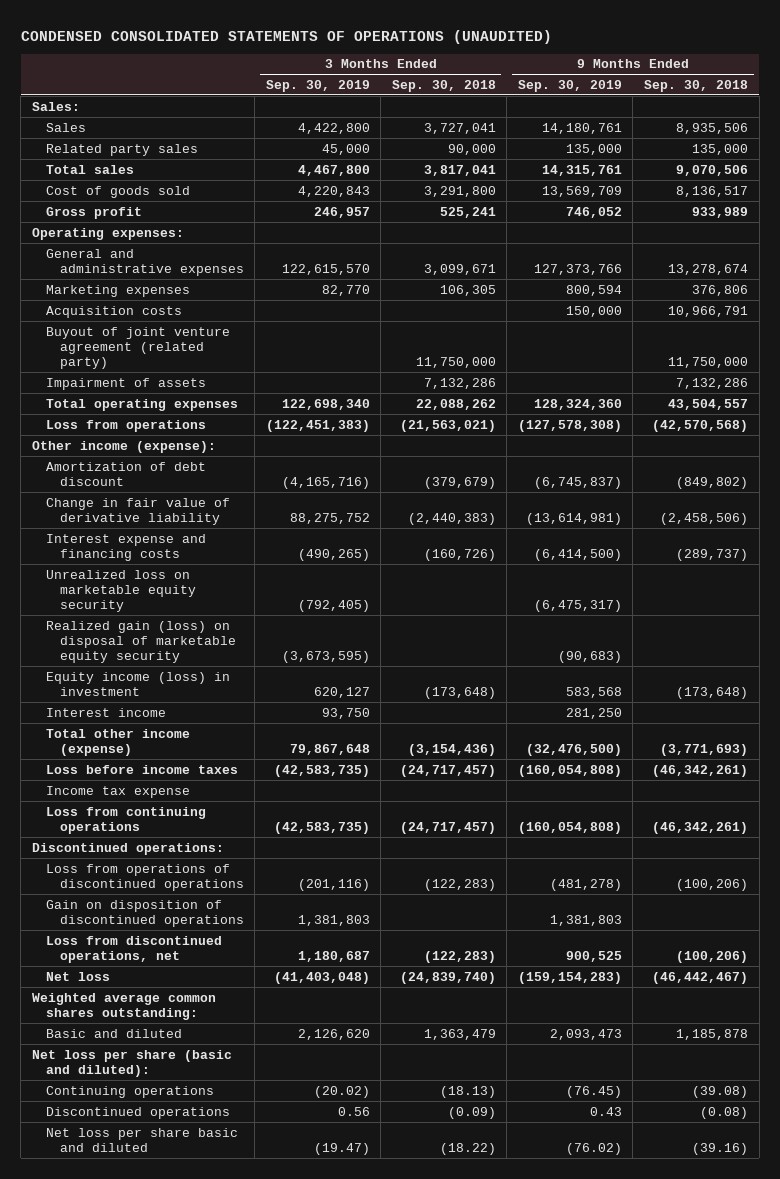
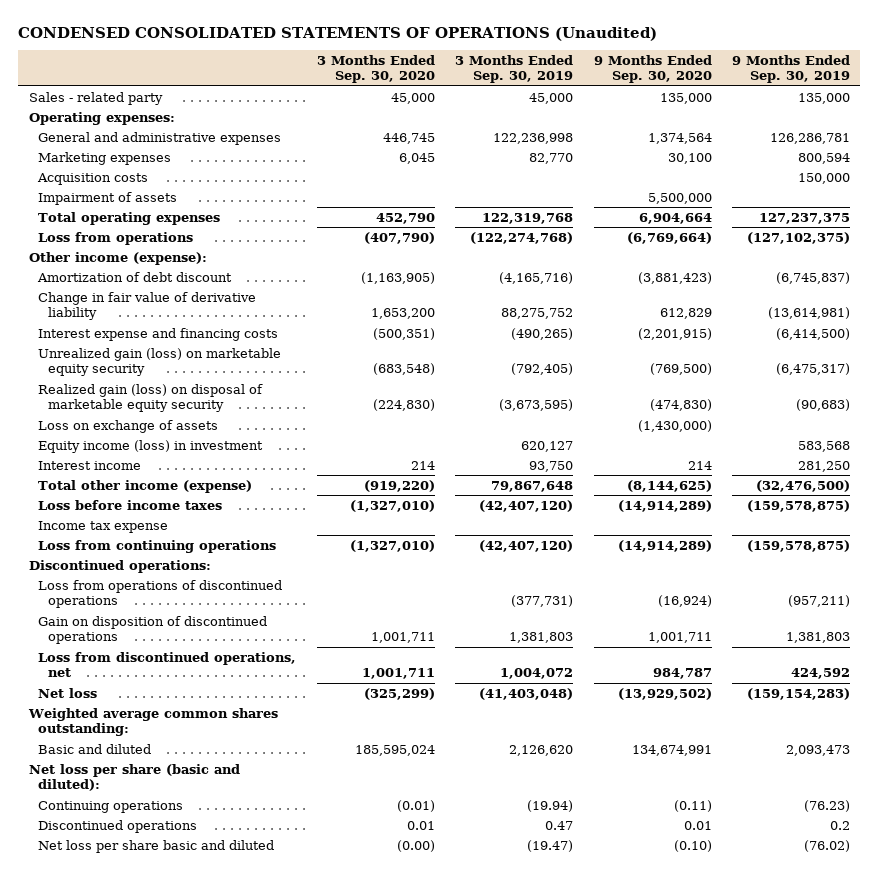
[20,29,552,44] CONDENSED CONSOLIDATED STATEMENTS OF OPERATIONS (UNAUDITED) -> [18,26,658,41] CONDENSED CONSOLIDATED STATEMENTS OF OPERATIONS (Unaudited)
[391,79,496,92] Sep. 30, 2018 -> none
[644,79,749,92] Sep. 30, 2018 -> none
none -> [316,54,435,83] 3 Months Ended Sep. 30, 2020
none -> [593,54,712,83] 9 Months Ended Sep. 30, 2020
[31,101,80,111] Sales: -> none
[45,122,86,132] Sales -> none
[45,143,198,156] Related party sales -> none
[45,185,190,198] Cost of goods sold -> none
[45,206,142,219] Gross profit -> none
[45,164,134,174] Total sales -> [28,91,163,105] Sales - related party
[297,164,370,176] 4,467,800 -> [529,92,574,104] 45,000
[541,164,622,176] 14,315,761 -> [797,92,850,104] 135,000
[281,263,370,275] 122,615,570 -> [493,132,574,144] 122,236,998
[533,263,622,275] 127,373,766 -> [769,132,850,144] 126,286,781
[45,326,230,369] Buyout of joint venture agreement (related party) -> none
[281,398,370,410] 122,698,340 -> [482,212,574,224] 122,319,768
[533,398,622,410] 128,324,360 -> [758,212,850,224] 127,237,375
[265,419,370,432] (122,451,383) -> [470,231,574,244] (122,274,768)
[517,419,622,432] (127,578,308) -> [746,231,850,244] (127,102,375)
[45,569,196,612] Unrealized loss on marketable equity security -> [38,347,282,376] Unrealized gain (loss) on marketable equity security
none -> [38,419,219,433] Loss on exchange of assets
[273,764,370,777] (42,583,735) -> [479,499,574,512] (42,407,120)
[517,764,622,777] (160,054,808) -> [746,499,850,512] (159,578,875)
[273,821,370,834] (42,583,735) -> [479,539,574,552] (42,407,120)
[517,821,622,834] (160,054,808) -> [746,539,850,552] (159,578,875)
[297,878,370,891] (201,116) -> [511,594,574,607] (377,731)
[549,878,622,891] (481,278) -> [787,594,850,607] (957,211)
[297,950,370,962] 1,180,687 -> [500,667,574,679] 1,004,072
[565,950,622,962] 900,525 -> [790,667,850,679] 424,592
[313,1085,370,1098] (20.02) -> [527,799,574,812] (19.94)
[565,1085,622,1098] (76.45) -> [803,799,850,812] (76.23)
[337,1106,370,1116] 0.56 -> [545,820,574,830] 0.47
[589,1106,622,1116] 0.43 -> [829,820,850,830] 0.2

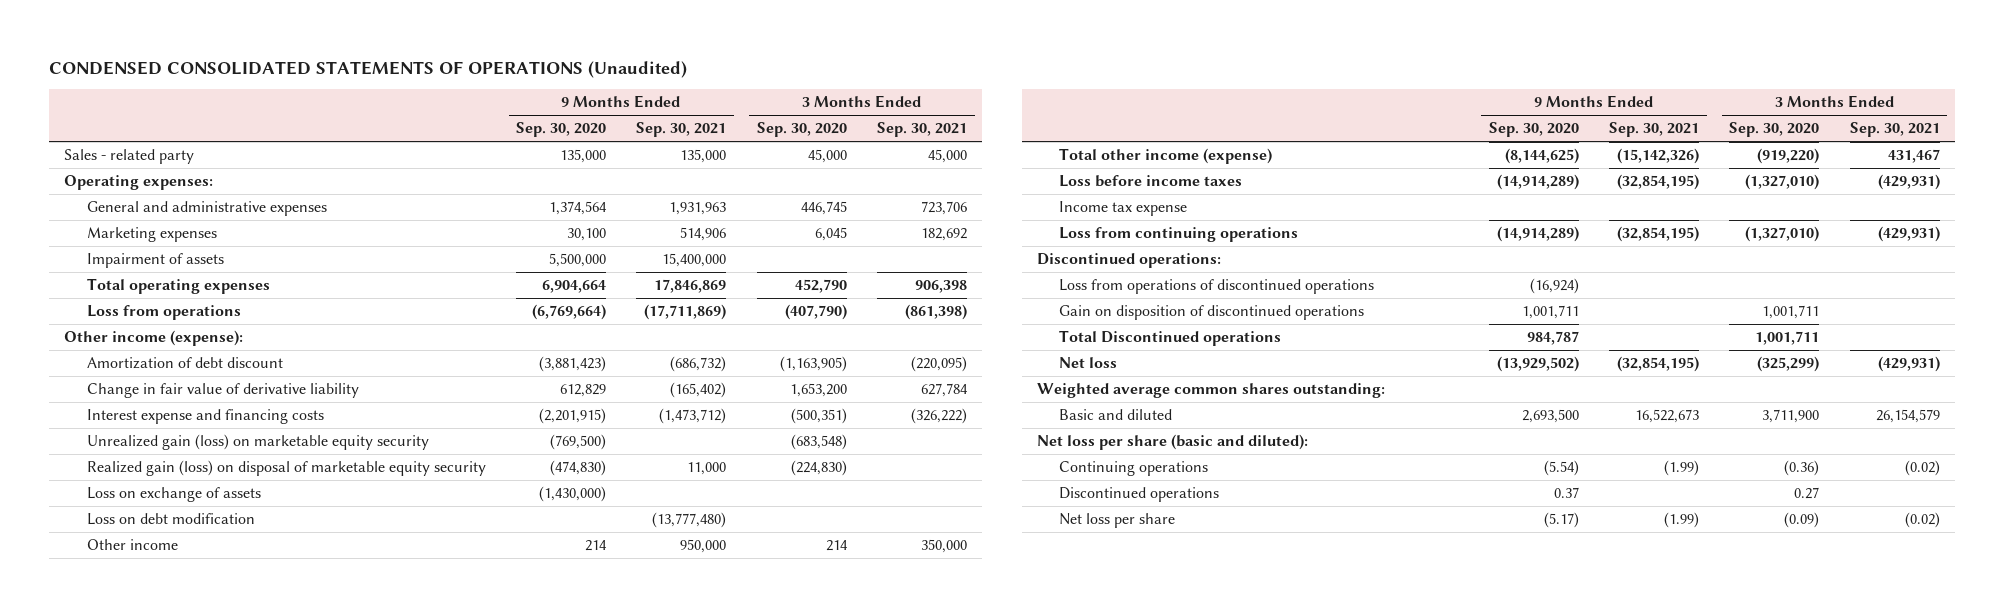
[455,54,574,83] 3 Months Ended Sep. 30, 2019 -> none
[731,54,850,83] 9 Months Ended Sep. 30, 2019 -> none
none -> [636,122,727,138] Sep. 30, 2021
none -> [877,122,968,138] Sep. 30, 2021
[37,172,149,185] Acquisition costs -> none
[38,439,264,453] Equity income (loss) in investment -> none
none -> [86,513,255,526] Loss on debt modification
[38,460,142,470] Interest income -> [86,539,178,551] Other income
[38,651,297,677] Loss from discontinued operations, net -> [1059,330,1282,347] Total Discontinued operations
[354,744,435,756] 185,595,024 -> [1762,409,1820,424] 3,711,900
[631,744,712,756] 134,674,991 -> [1521,409,1579,424] 2,693,500
[396,799,435,812] (0.01) -> [1784,460,1820,477] (0.36)
[673,799,712,812] (0.11) -> [1543,460,1579,477] (5.54)
[406,820,435,830] 0.01 -> [1794,487,1820,500] 0.27
[683,820,712,830] 0.01 -> [1553,487,1579,499] 0.37
[38,839,275,853] Net loss per share basic and diluted -> [1059,513,1176,529] Net loss per share
[396,839,435,852] (0.00) -> [1784,512,1820,529] (0.09)
[673,839,712,852] (0.10) -> [1543,512,1579,529] (5.17)

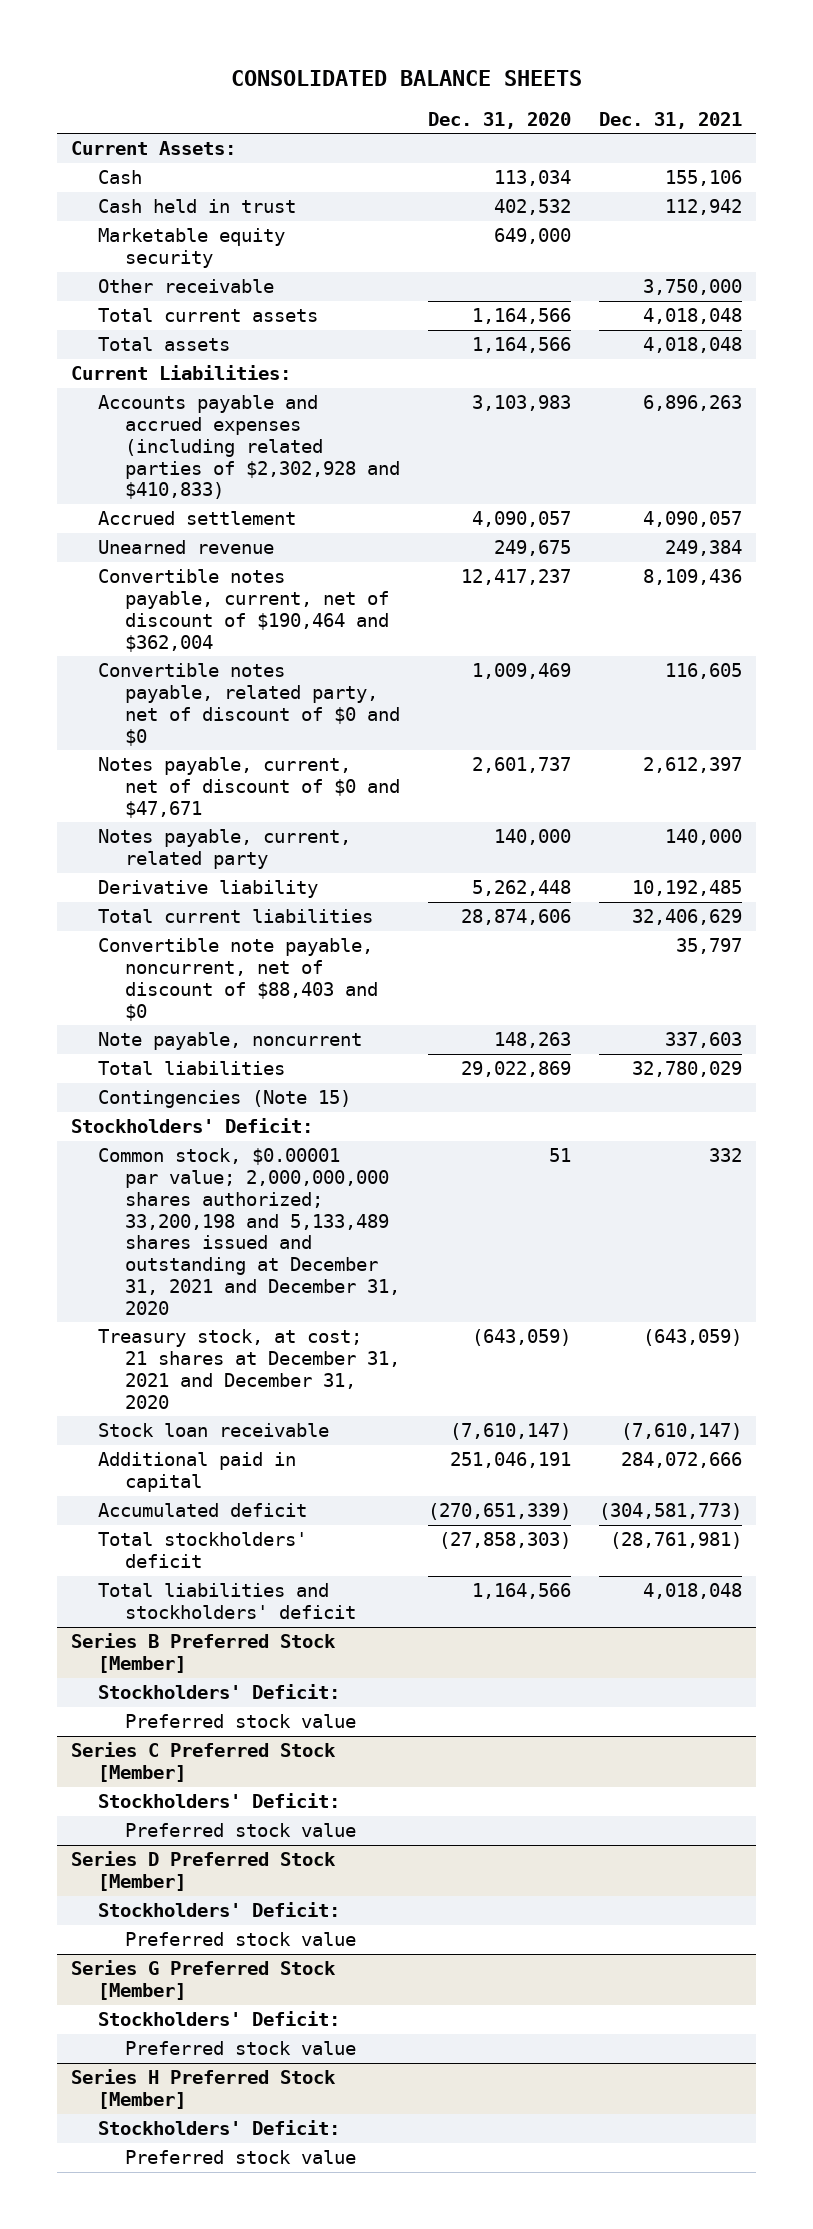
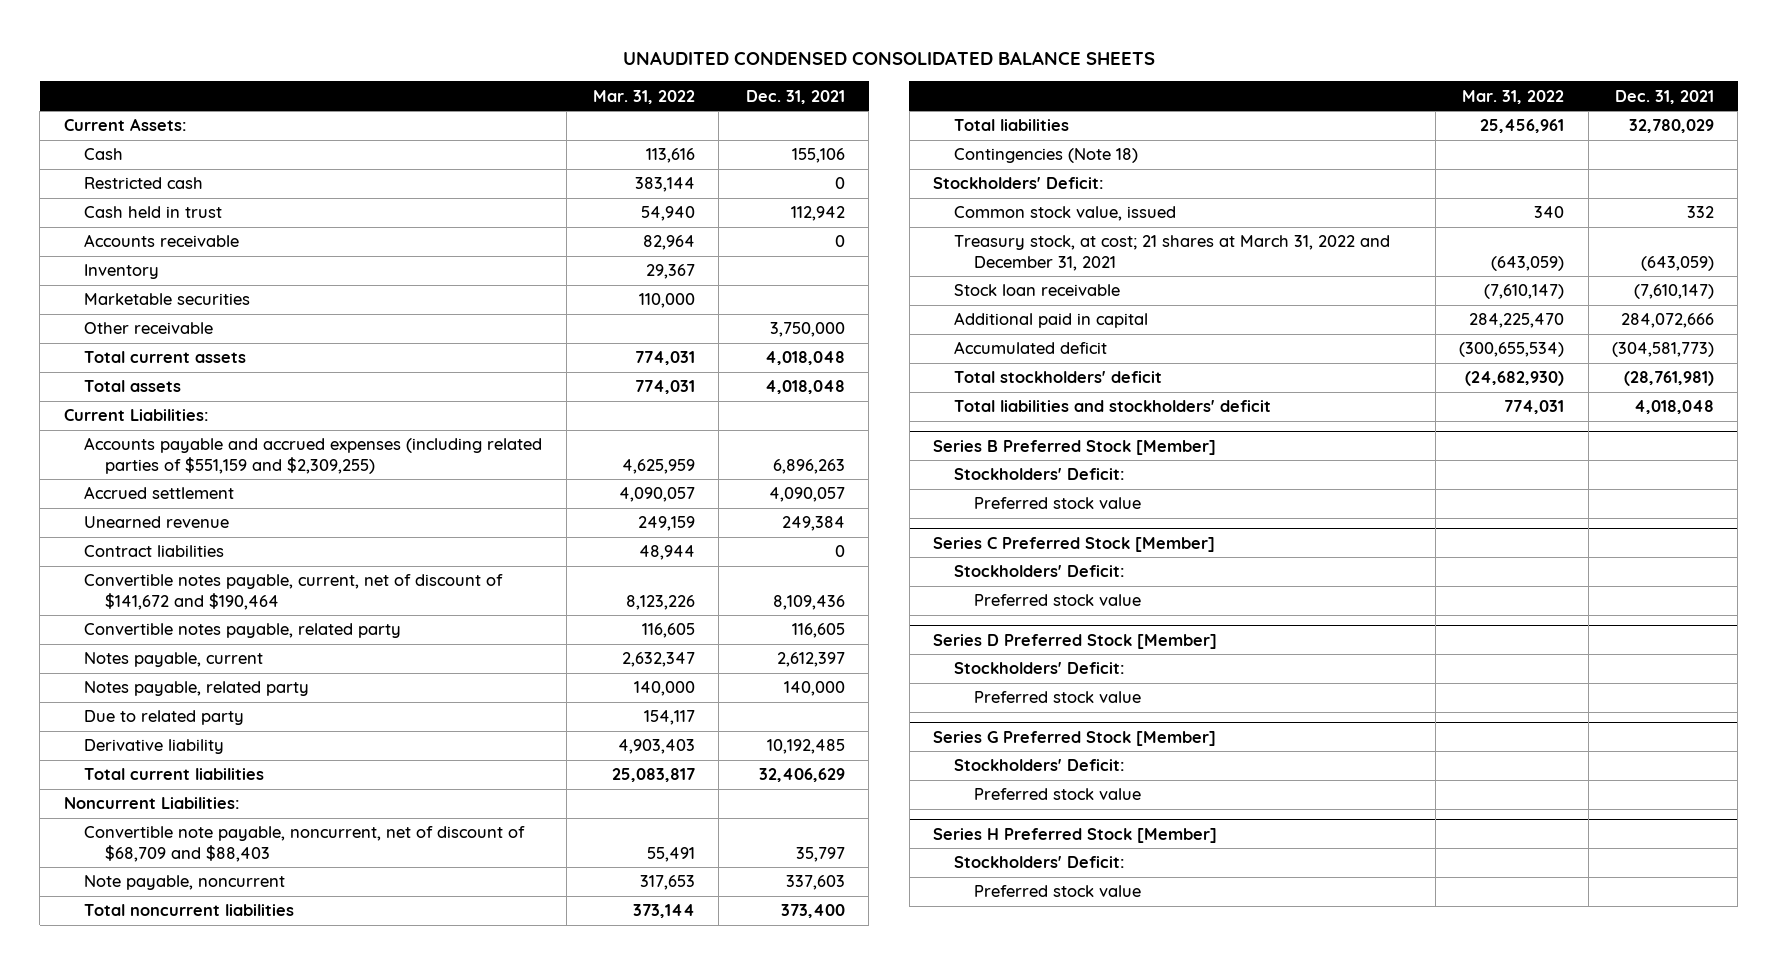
[230,69,582,86] CONSOLIDATED BALANCE SHEETS -> [622,51,1155,66] UNAUDITED CONDENSED CONSOLIDATED BALANCE SHEETS
[428,111,572,129] Dec. 31, 2020 -> none
none -> [593,89,696,104] Mar. 31, 2022
none -> [84,177,204,190] Restricted cash
none -> [84,234,240,248] Accounts receivable
none -> [84,264,160,280] Inventory
[98,228,286,268] Marketable equity security -> [84,293,251,306] Marketable securities
[98,395,401,500] Accounts payable and accrued expenses (including related parties of $2,302,928 and $410,833) -> [84,437,543,474] Accounts payable and accrued expenses (including related parties of $551,159 and $2,309,255)
none -> [84,545,225,558] Contract liabilities
[98,569,390,652] Convertible notes payable, current, net of discount of $190,464 and $362,004 -> [84,574,504,610] Convertible notes payable, current, net of discount of $141,672 and $190,464
[98,663,401,746] Convertible notes payable, related party, net of discount of $0 and $0 -> [84,623,402,639] Convertible notes payable, related party
[98,757,401,818] Notes payable, current, net of discount of $0 and $47,671 -> [84,652,264,668] Notes payable, current
[98,829,352,869] Notes payable, current, related party -> [84,681,310,697] Notes payable, related party
none -> [84,710,245,726] Due to related party
none -> [63,797,240,810] Noncurrent Liabilities:
[98,938,379,1021] Convertible note payable, noncurrent, net of discount of $88,403 and $0 -> [84,826,526,862] Convertible note payable, noncurrent, net of discount of $68,709 and $88,403
none -> [84,904,295,917] Total noncurrent liabilities
[98,1090,352,1109] Contingencies (Note 15) -> [953,148,1138,164] Contingencies (Note 18)
[98,1148,401,1315] Common stock, $0.00001 par value; 2,000,000,000 shares authorized; 33,200,198 and 5,133,489 shares issued and outstanding at December 31, 2021 and December 31, 2020 -> [953,206,1176,222] Common stock value, issued
[98,1329,401,1409] Treasury stock, at cost; 21 shares at December 31, 2021 and December 31, 2020 -> [953,235,1390,271] Treasury stock, at cost; 21 shares at March 31, 2022 and December 31, 2021

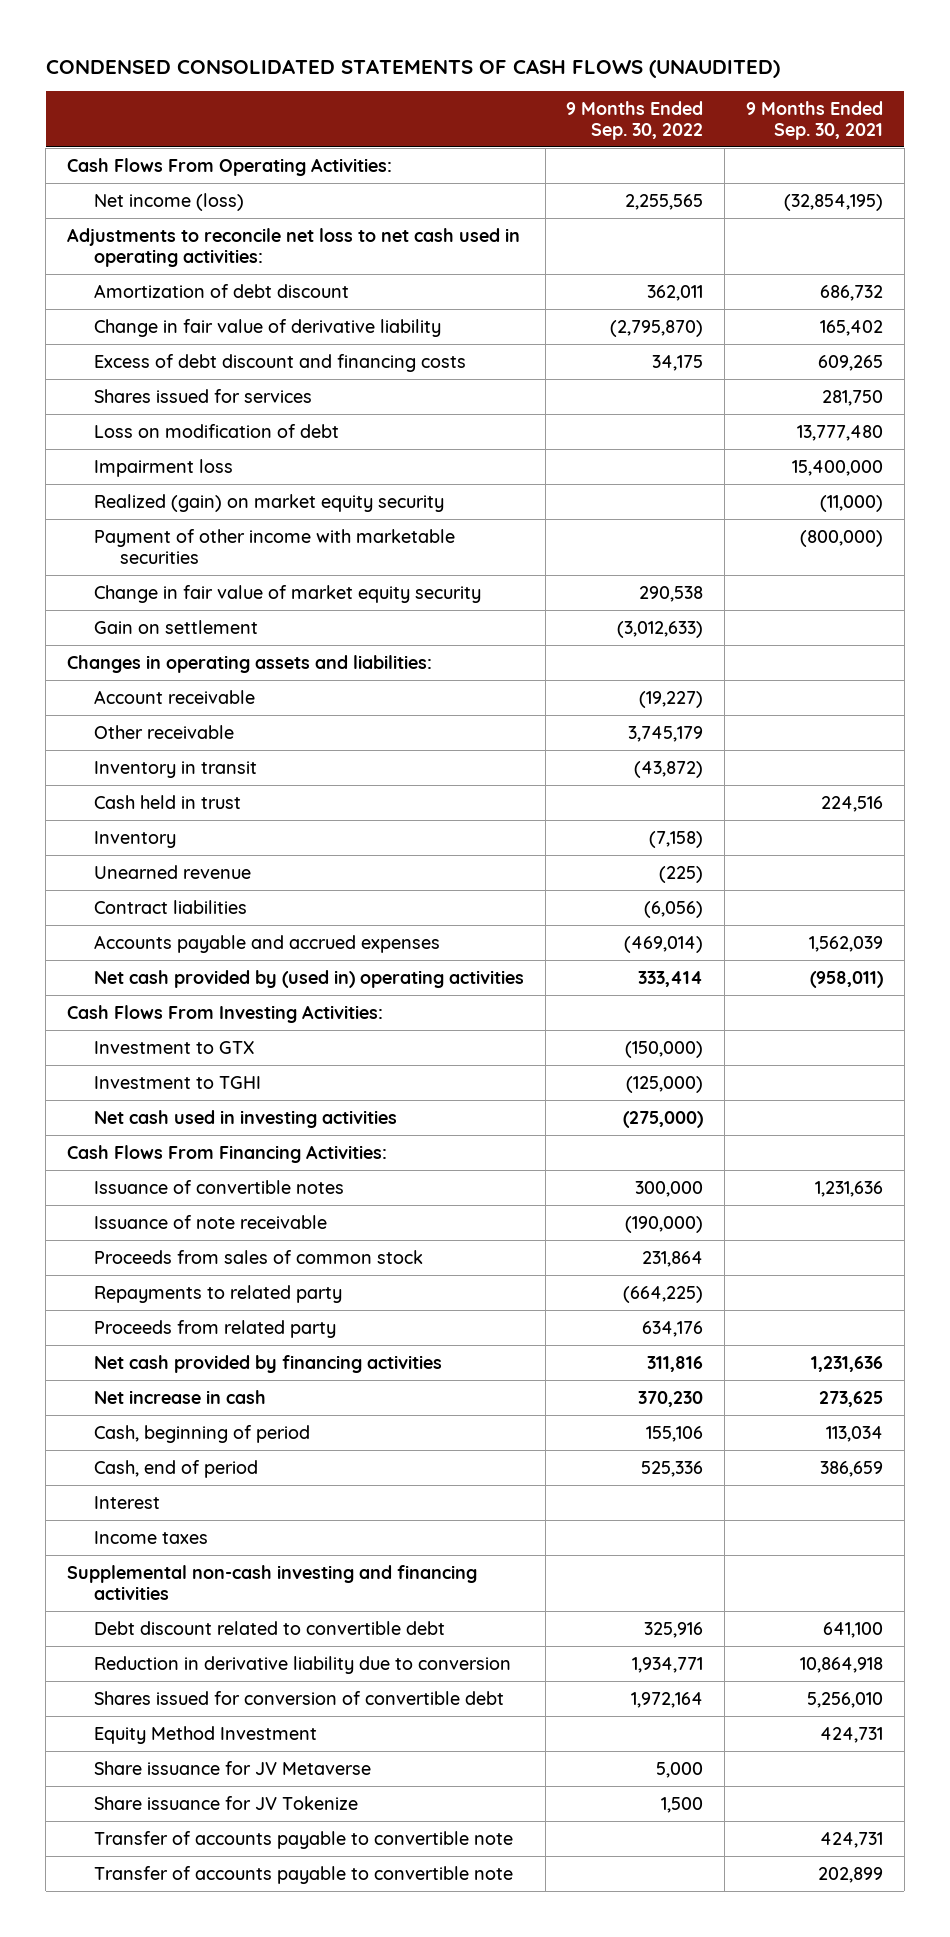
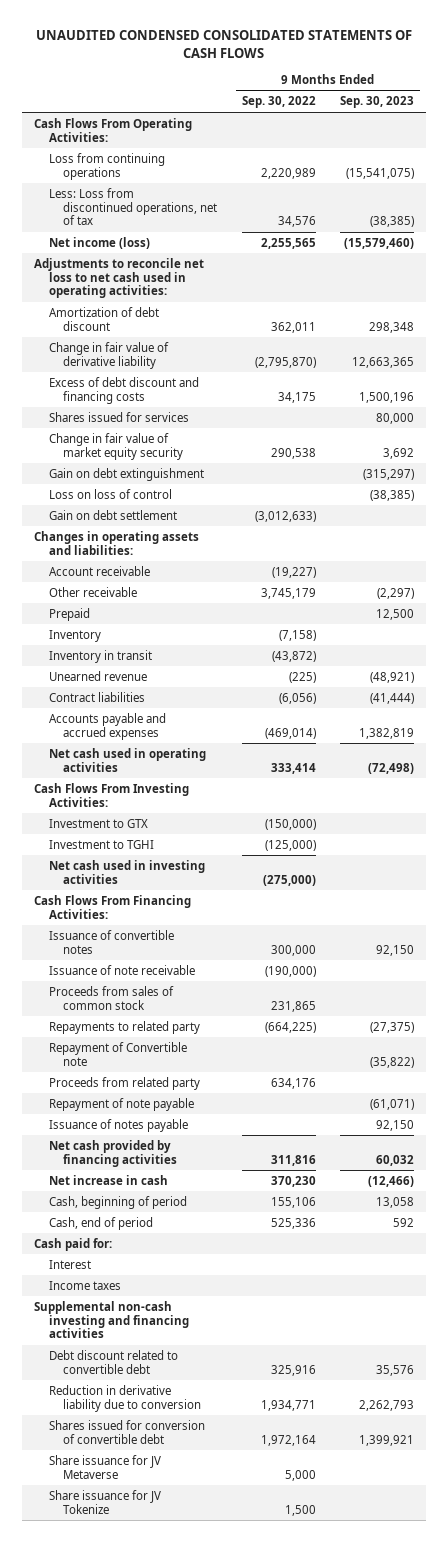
[45,58,780,78] CONDENSED CONSOLIDATED STATEMENTS OF CASH FLOWS (UNAUDITED) -> [36,29,413,58] UNAUDITED CONDENSED CONSOLIDATED STATEMENTS OF CASH FLOWS
[745,101,883,140] 9 Months Ended Sep. 30, 2021 -> none
none -> [340,96,415,109] Sep. 30, 2023
none -> [48,152,165,180] Loss from continuing operations
none -> [48,187,218,226] Less: Loss from discontinued operations, net of tax
[93,423,339,438] Loss on modification of debt -> none
[93,458,233,477] Impairment loss -> none
[93,493,444,512] Realized (gain) on market equity security -> none
[93,528,455,564] Payment of other income with marketable securities -> none
none -> [48,467,204,481] Gain on debt extinguishment
none -> [48,488,172,499] Loss on loss of control
[93,619,258,634] Gain on settlement -> [48,509,177,520] Gain on debt settlement
[93,794,241,809] Cash held in trust -> none
none -> [48,607,90,621] Prepaid
[93,760,257,778] Inventory in transit -> [48,649,152,663] Inventory in transit
[93,969,524,988] Net cash provided by (used in) operating activities -> [48,747,206,772] Net cash used in operating activities
[642,1250,704,1267] 231,864 -> [270,1000,316,1012] 231,865
none -> [48,1041,187,1066] Repayment of Convertible note
none -> [48,1097,194,1111] Repayment of note payable
none -> [48,1118,188,1132] Issuance of notes payable
none -> [34,1237,113,1251] Cash paid for:
[93,1725,317,1744] Equity Method Investment -> none
[93,1830,513,1849] Transfer of accounts payable to convertible note -> none
[93,1865,513,1884] Transfer of accounts payable to convertible note -> none

